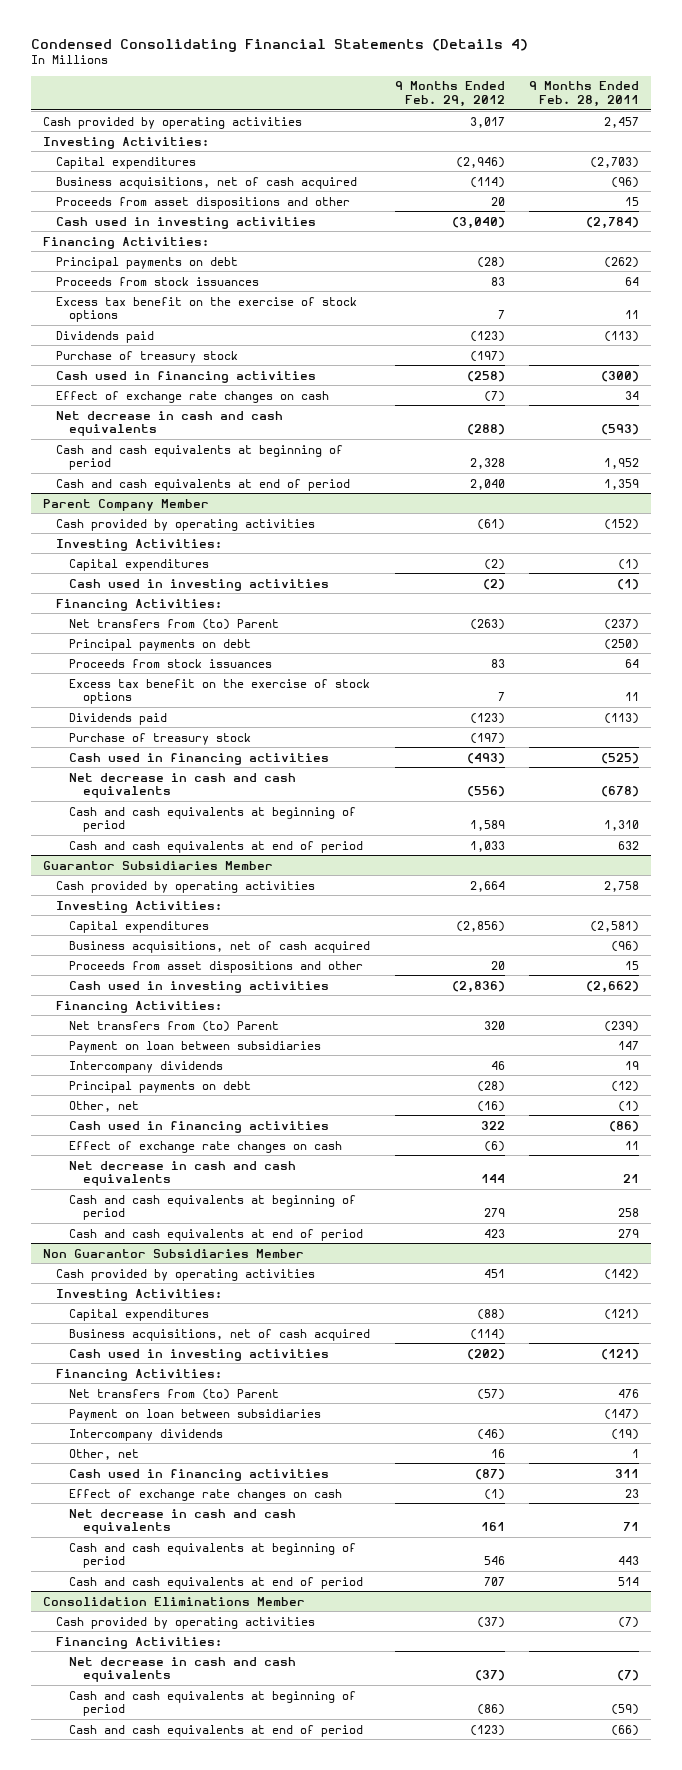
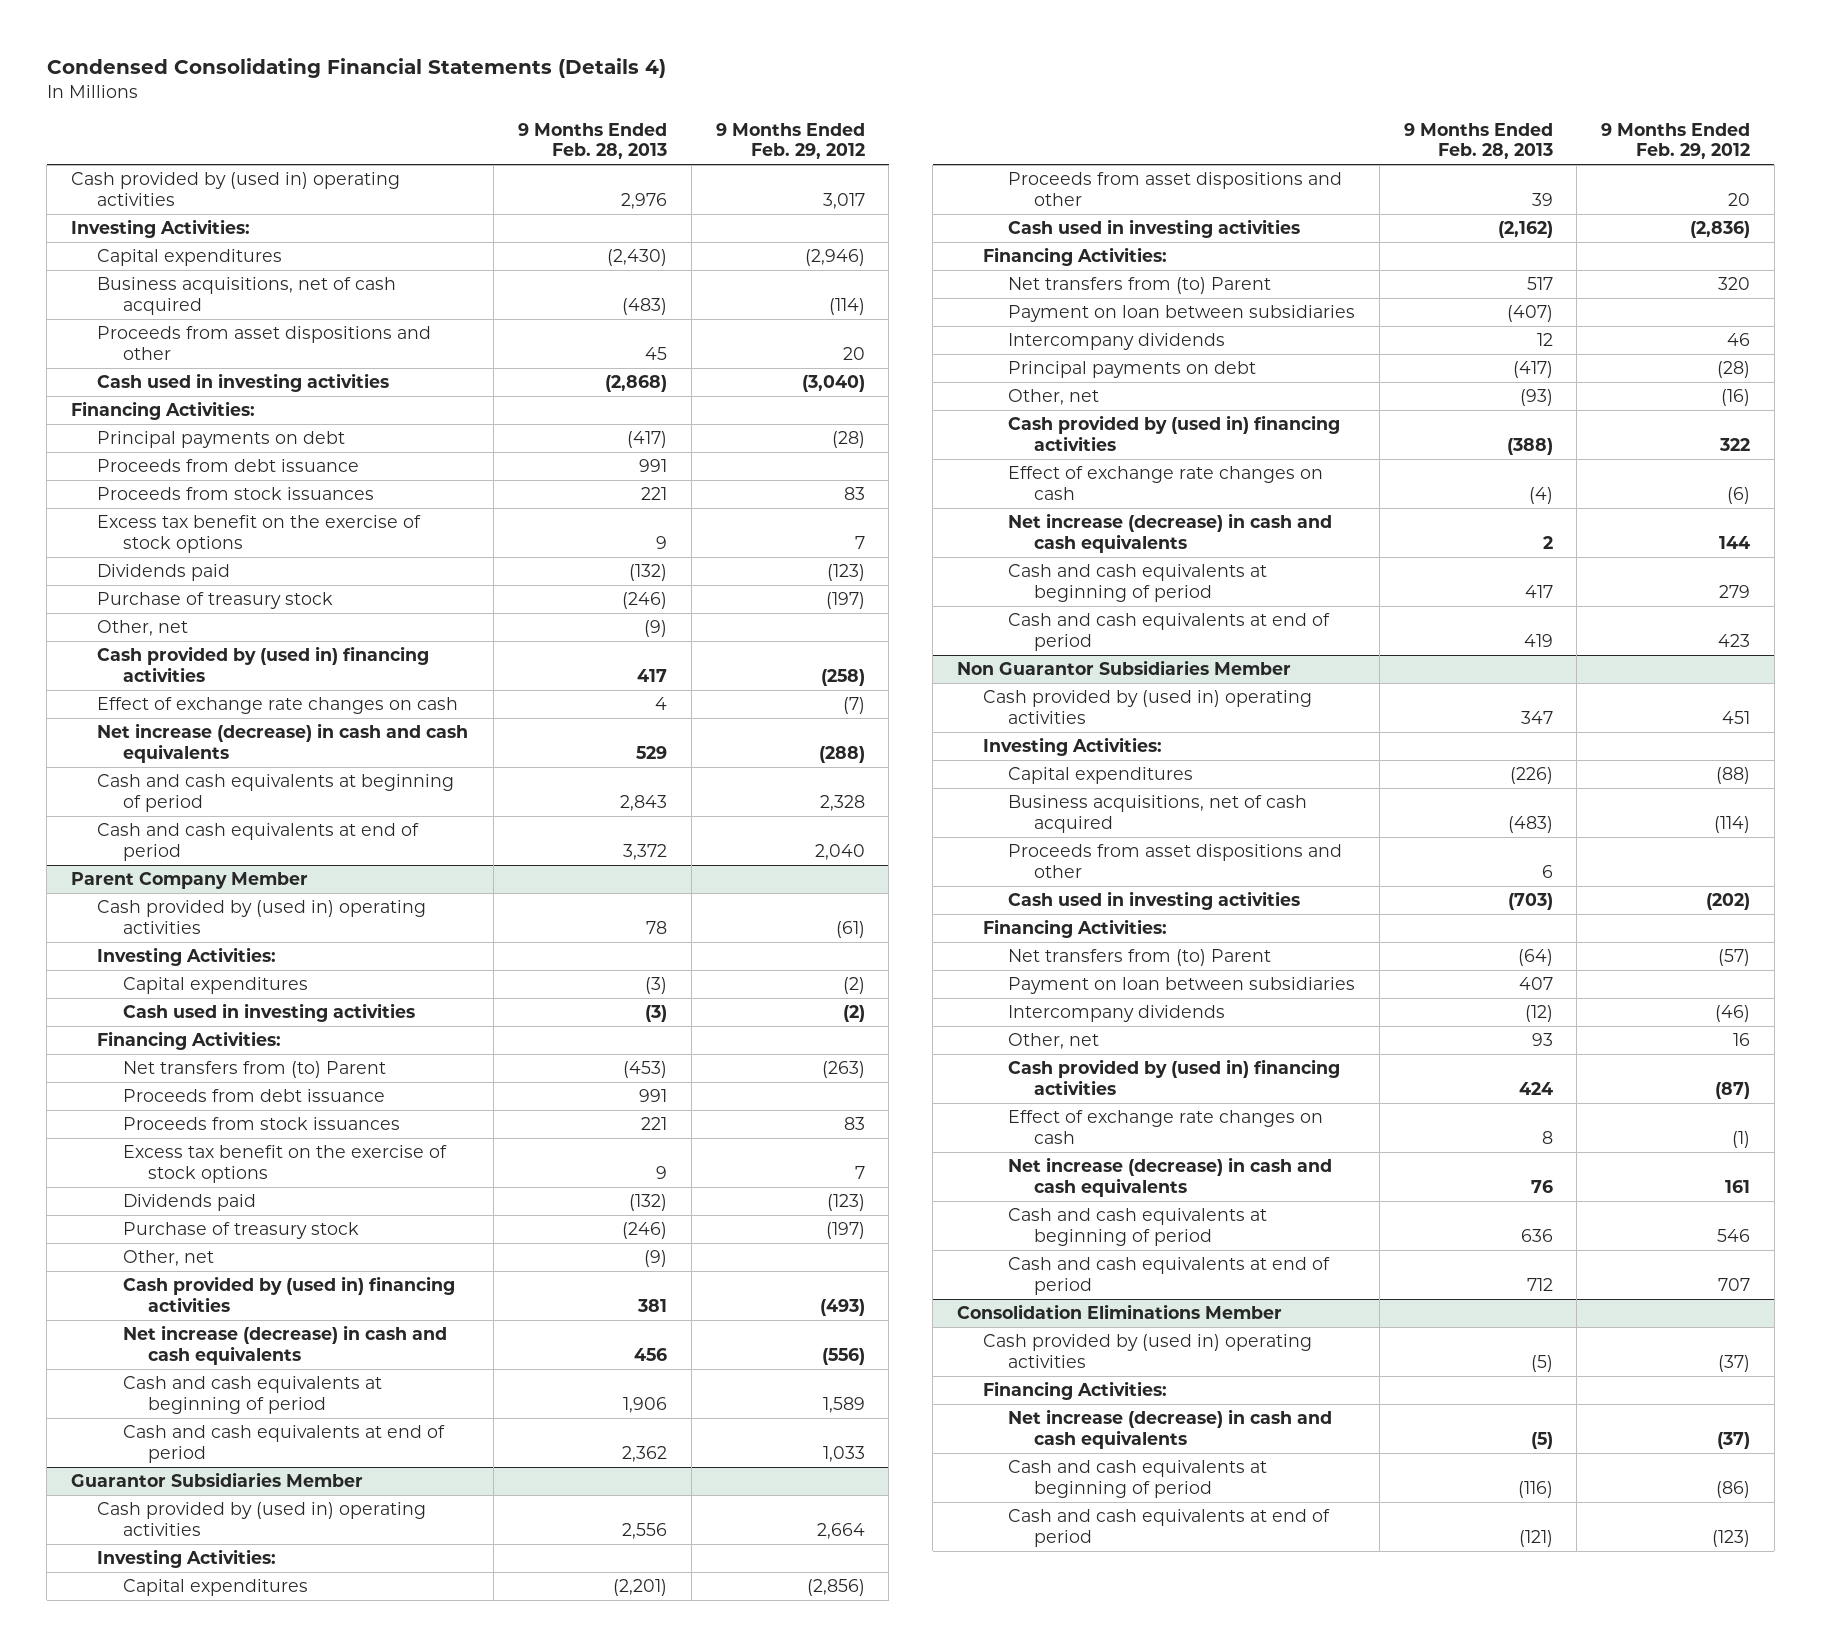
[528,81,639,107] 9 Months Ended Feb. 28, 2011 -> none
none -> [518,122,668,160] 9 Months Ended Feb. 28, 2013
[42,116,302,129] Cash provided by operating activities -> [71,172,401,206] Cash provided by (used in) operating activities
none -> [96,459,359,473] Proceeds from debt issuance
none -> [96,620,188,637] Other, net
[56,370,317,383] Cash used in financing activities -> [96,646,429,682] Cash provided by (used in) financing activities
[56,410,284,437] Net decrease in cash and cash equivalents -> [96,723,468,763] Net increase (decrease) in cash and cash equivalents
[56,518,316,531] Cash provided by operating activities -> [96,900,426,934] Cash provided by (used in) operating activities
[69,638,252,651] Principal payments on debt -> none
none -> [122,1089,385,1103] Proceeds from debt issuance
none -> [122,1250,214,1267] Other, net
[69,752,330,765] Cash used in financing activities -> [122,1276,455,1312] Cash provided by (used in) financing activities
[69,772,297,799] Net decrease in cash and cash equivalents -> [122,1325,447,1365] Net increase (decrease) in cash and cash equivalents
[56,880,316,893] Cash provided by operating activities -> [96,1502,426,1536] Cash provided by (used in) operating activities
[69,940,371,953] Business acquisitions, net of cash acquired -> none
[69,1120,330,1133] Cash used in financing activities -> [1008,415,1341,451] Cash provided by (used in) financing activities
[69,1160,297,1187] Net decrease in cash and cash equivalents -> [1008,513,1333,553] Net increase (decrease) in cash and cash equivalents
[56,1268,316,1281] Cash provided by operating activities -> [982,690,1312,724] Cash provided by (used in) operating activities
none -> [1008,844,1343,878] Proceeds from asset dispositions and other
[69,1468,330,1481] Cash used in financing activities -> [1008,1059,1341,1095] Cash provided by (used in) financing activities
[69,1508,297,1535] Net decrease in cash and cash equivalents -> [1008,1157,1333,1197] Net increase (decrease) in cash and cash equivalents
[56,1616,316,1629] Cash provided by operating activities -> [982,1334,1312,1368] Cash provided by (used in) operating activities
[69,1656,297,1683] Net decrease in cash and cash equivalents -> [1008,1409,1333,1449] Net increase (decrease) in cash and cash equivalents

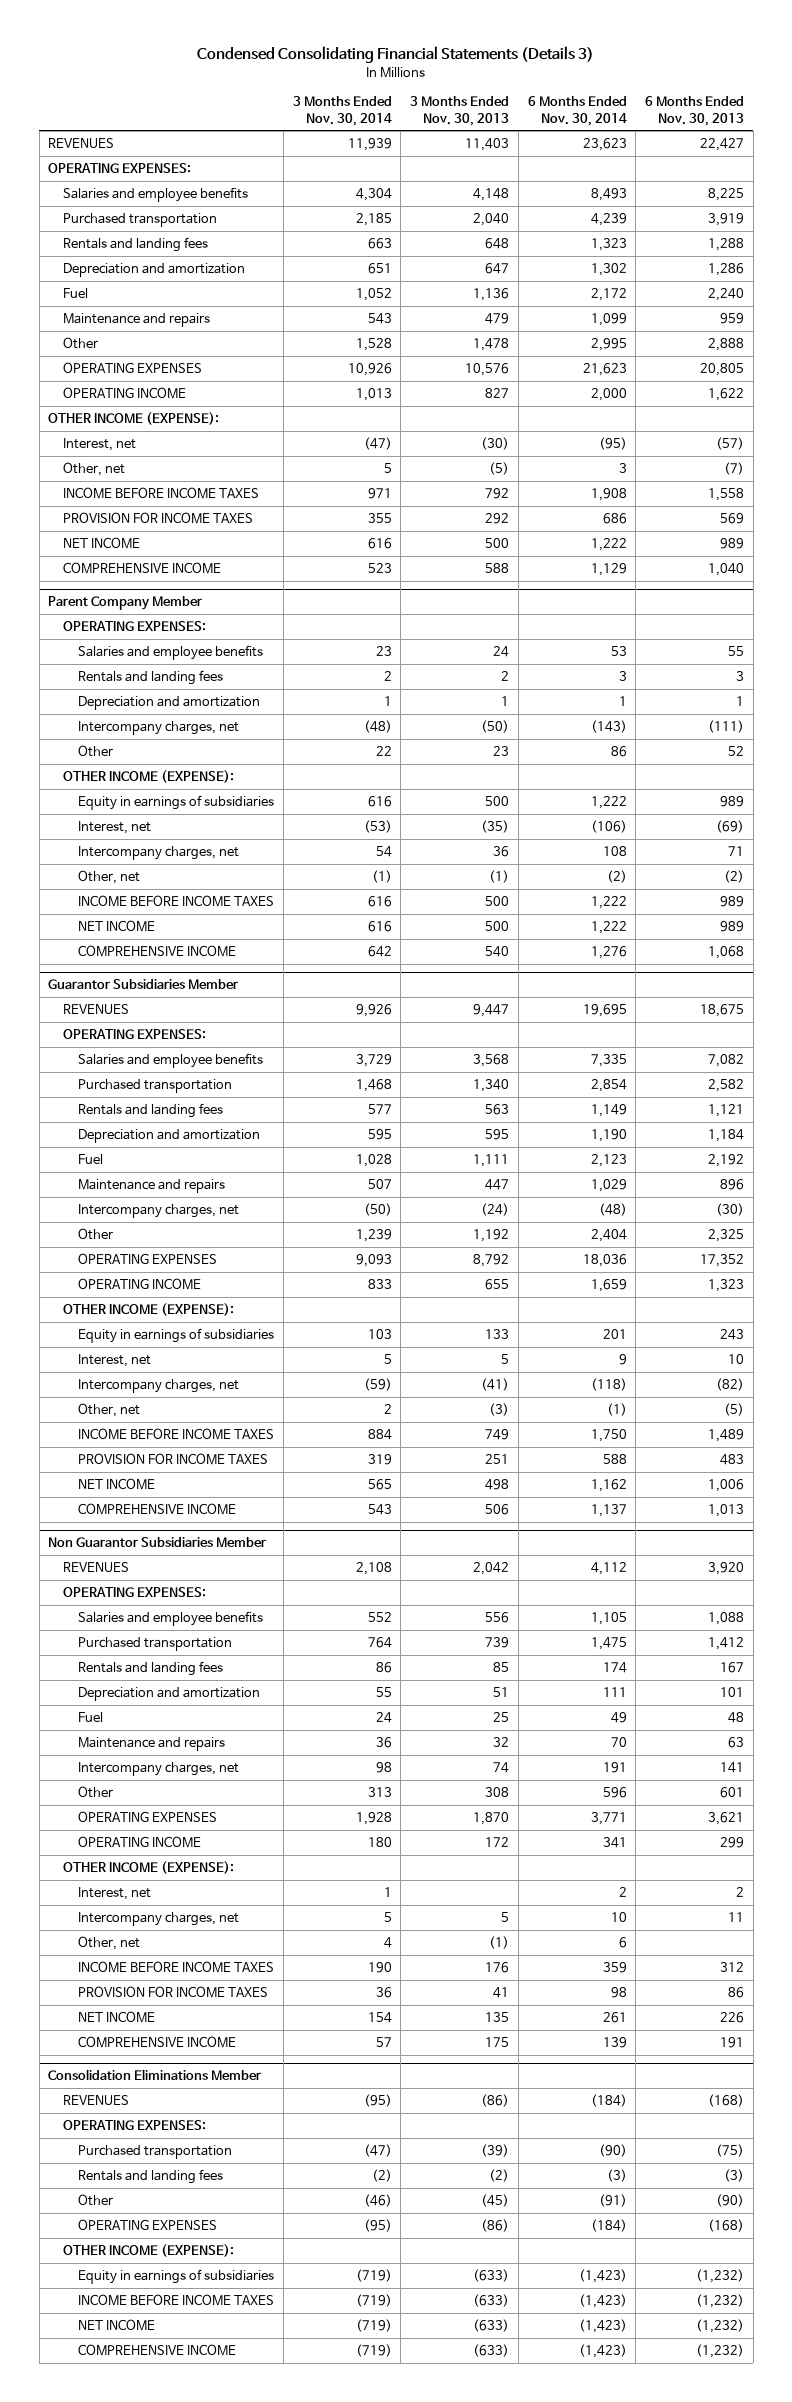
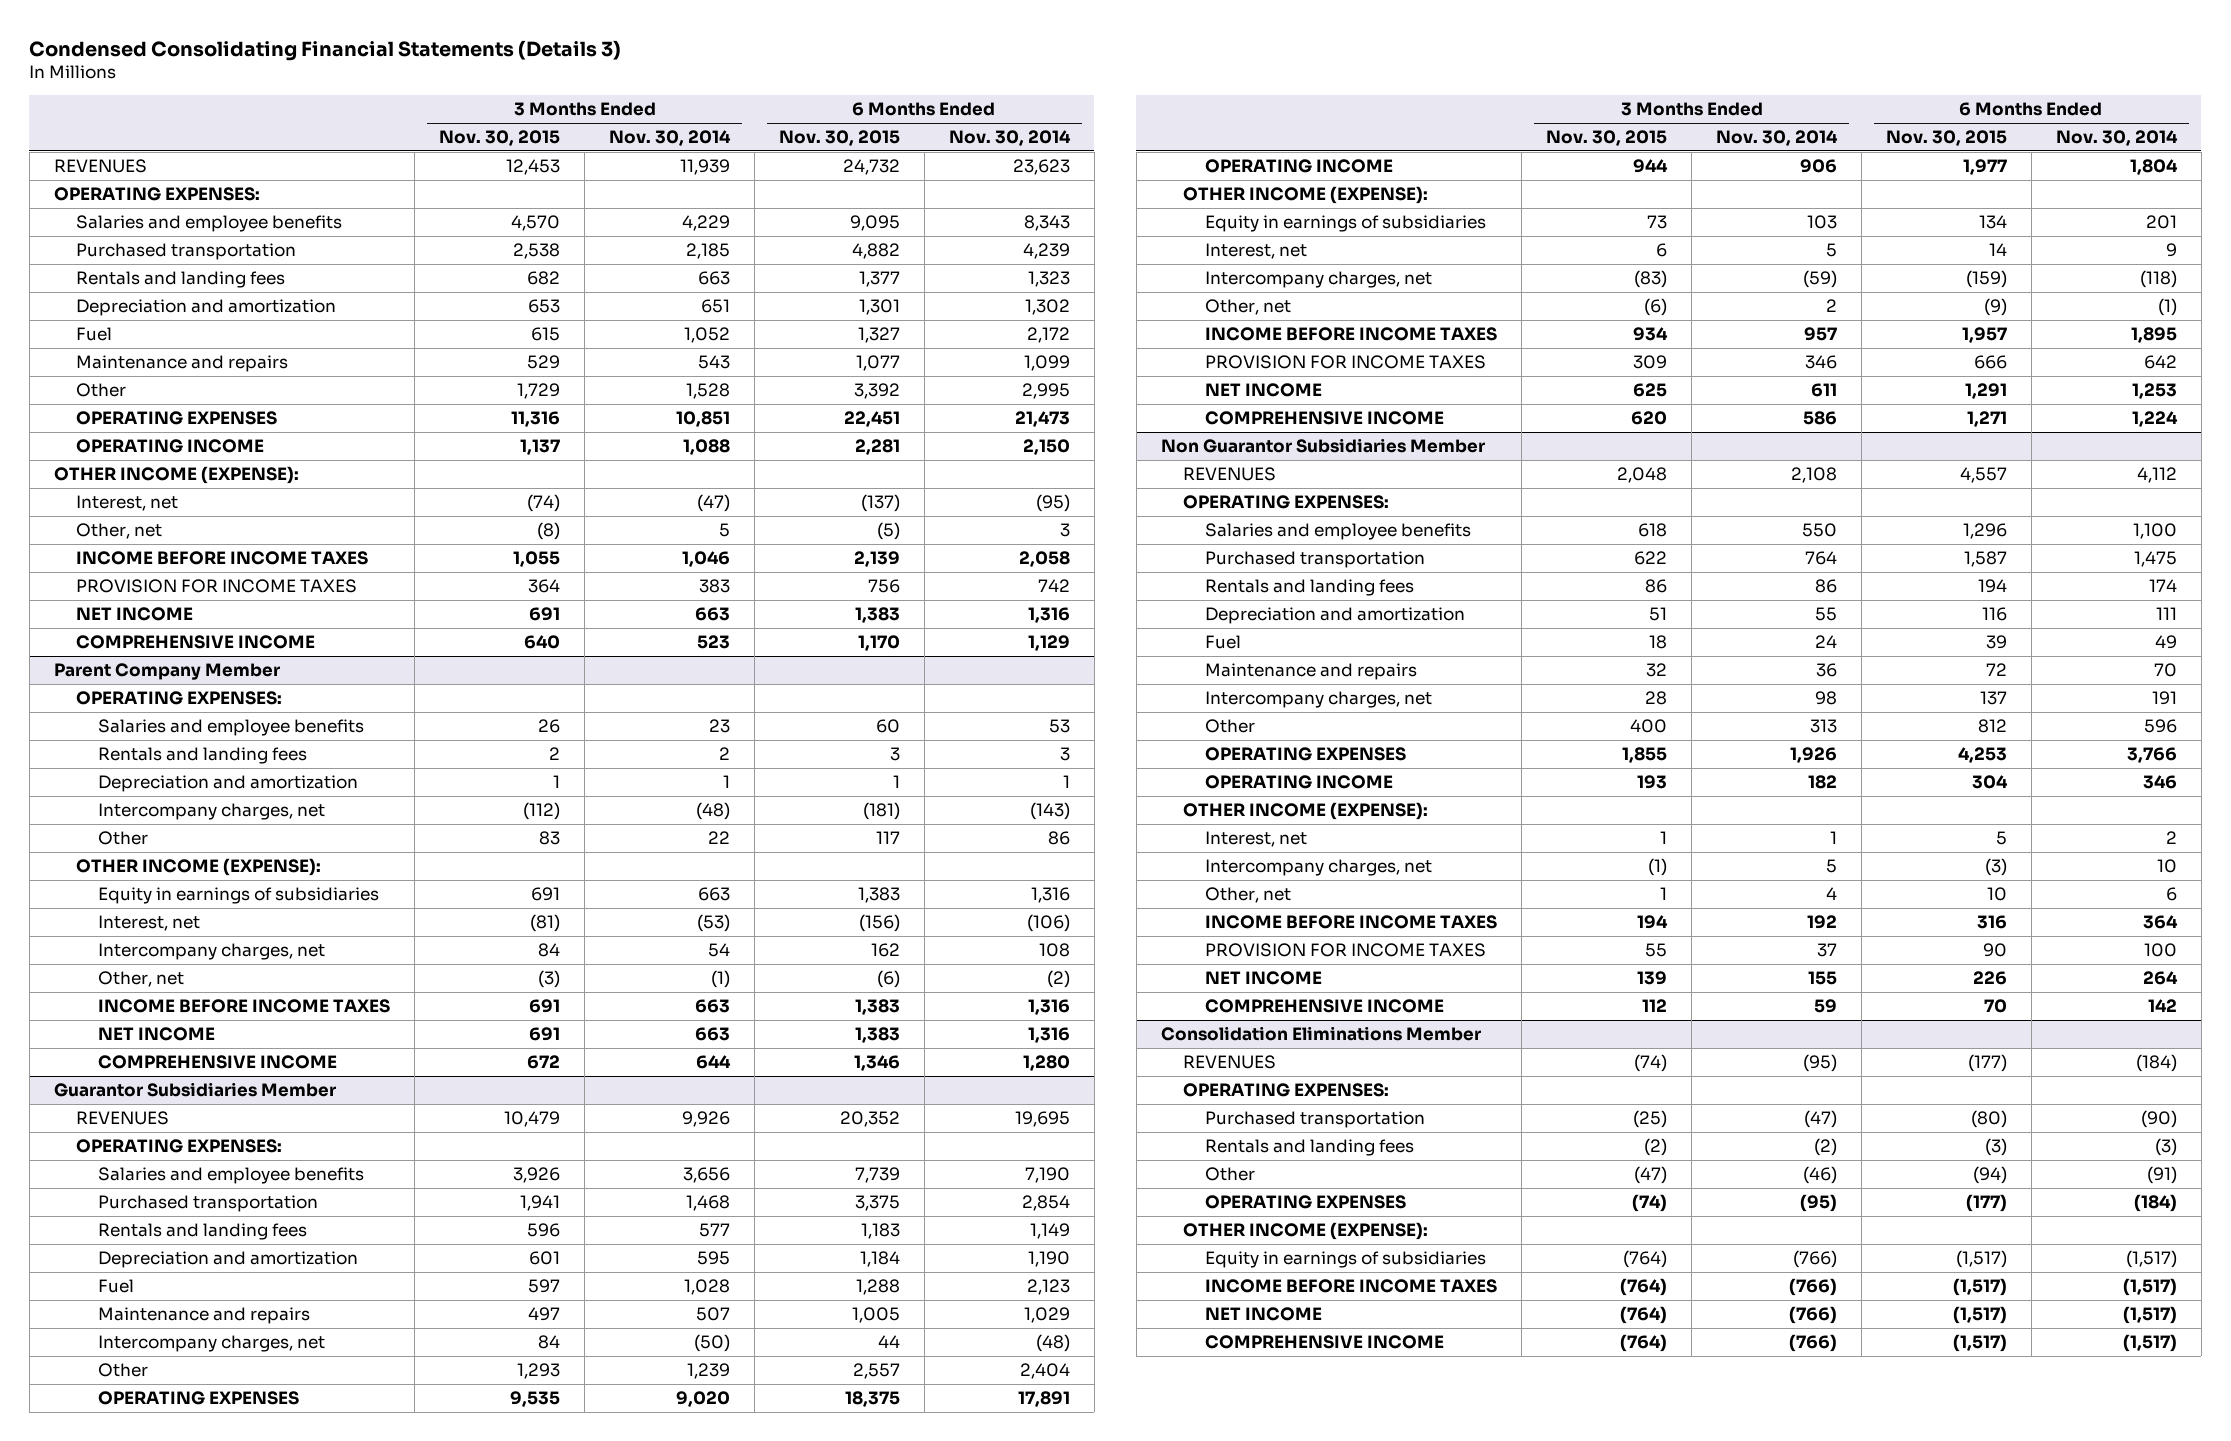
[410,96,510,126] 3 Months Ended Nov. 30, 2013 -> none
[644,96,744,126] 6 Months Ended Nov. 30, 2013 -> none
none -> [439,130,561,147] Nov. 30, 2015
none -> [778,130,900,147] Nov. 30, 2015
[355,187,392,201] 4,304 -> [681,215,730,232] 4,229
[590,187,627,201] 8,493 -> [1023,215,1070,232] 8,343
[347,362,392,376] 10,926 -> [675,411,730,428] 10,851
[582,362,627,376] 21,623 -> [1014,411,1070,428] 21,473
[355,387,392,401] 1,013 -> [682,439,730,456] 1,088
[590,387,627,401] 2,000 -> [1022,439,1070,456] 2,150
[367,487,392,499] 971 -> [681,551,730,568] 1,046
[590,487,627,501] 1,908 -> [1018,551,1070,568] 2,058
[367,512,392,523] 355 -> [698,579,730,594] 383
[602,512,627,524] 686 -> [1037,579,1070,593] 742
[367,537,392,549] 616 -> [694,607,730,622] 663
[590,537,627,551] 1,222 -> [1027,607,1070,624] 1,316
[367,795,392,807] 616 -> [697,887,730,902] 663
[590,795,627,809] 1,222 -> [1030,887,1070,904] 1,316
[367,895,392,907] 616 -> [694,999,730,1014] 663
[590,895,627,909] 1,222 -> [1027,999,1070,1016] 1,316
[367,920,392,932] 616 -> [694,1027,730,1042] 663
[590,920,627,934] 1,222 -> [1027,1027,1070,1044] 1,316
[367,945,392,957] 642 -> [695,1055,731,1070] 644
[590,945,627,959] 1,276 -> [1022,1055,1070,1072] 1,280
[355,1053,392,1067] 3,729 -> [682,1167,730,1184] 3,656
[590,1053,627,1067] 7,335 -> [1024,1167,1070,1184] 7,190
[355,1253,392,1267] 9,093 -> [675,1391,730,1408] 9,020
[582,1253,627,1267] 18,036 -> [1017,1391,1070,1408] 17,891
[367,1278,392,1289] 833 -> [1800,159,1838,174] 906
[590,1278,627,1292] 1,659 -> [2129,159,2178,176] 1,804
[367,1428,392,1440] 884 -> [1804,327,1838,342] 957
[590,1428,627,1442] 1,750 -> [2130,327,2177,344] 1,895
[367,1453,392,1465] 319 -> [1805,355,1838,370] 346
[602,1453,627,1464] 588 -> [2143,355,2177,370] 642
[367,1478,392,1490] 565 -> [1811,383,1838,398] 611
[590,1478,627,1492] 1,162 -> [2131,383,2177,400] 1,253
[367,1503,392,1515] 543 -> [1803,411,1838,426] 586
[590,1503,627,1517] 1,137 -> [2131,411,2178,428] 1,224
[367,1611,392,1622] 552 -> [1802,523,1838,538] 550
[590,1611,627,1625] 1,105 -> [2132,523,2177,540] 1,100
[355,1811,392,1825] 1,928 -> [1790,747,1838,764] 1,926
[590,1811,627,1825] 3,771 -> [2126,747,2177,764] 3,766
[367,1836,392,1847] 180 -> [1808,775,1838,790] 182
[602,1836,627,1848] 341 -> [2142,775,2177,790] 346
[367,1961,392,1973] 190 -> [1807,915,1838,930] 192
[602,1961,627,1973] 359 -> [2142,915,2178,930] 364
[375,1986,392,1998] 36 -> [1817,943,1838,958] 37
[610,1986,627,1998] 98 -> [2143,943,2177,958] 100
[367,2011,392,2023] 154 -> [1808,971,1838,986] 155
[602,2011,627,2023] 261 -> [2142,971,2178,986] 264
[375,2036,392,2047] 57 -> [1814,999,1838,1014] 59
[602,2036,627,2048] 139 -> [2147,999,2177,1013] 142
[355,2268,392,2282] (719) -> [1793,1250,1838,1269] (766)
[578,2268,627,2283] (1,423) -> [2125,1250,2177,1269] (1,517)
[355,2293,392,2307] (719) -> [1789,1278,1838,1297] (766)
[578,2293,627,2308] (1,423) -> [2122,1278,2177,1297] (1,517)
[355,2318,392,2332] (719) -> [1789,1306,1838,1325] (766)
[578,2318,627,2333] (1,423) -> [2122,1306,2177,1325] (1,517)
[355,2343,392,2357] (719) -> [1789,1334,1838,1353] (766)
[578,2343,627,2358] (1,423) -> [2122,1334,2177,1353] (1,517)

